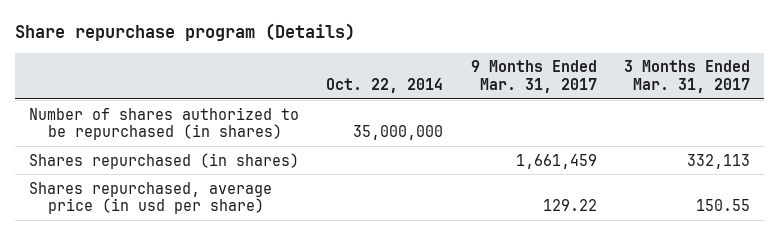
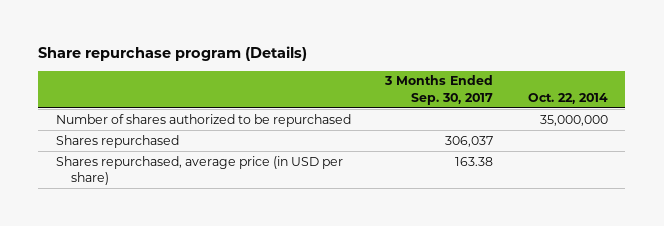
[470,60,597,93] 9 Months Ended Mar. 31, 2017 -> none
[623,60,750,93] 3 Months Ended Mar. 31, 2017 -> none
none -> [384,75,494,105] 3 Months Ended Sep. 30, 2017
[28,106,299,141] Number of shares authorized to be repurchased (in shares) -> [55,113,351,127] Number of shares authorized to be repurchased
[28,152,299,169] Shares repurchased (in shares) -> [55,134,179,148] Shares repurchased
[28,181,272,215] Shares repurchased, average price (in usd per share) -> [55,155,343,186] Shares repurchased, average price (in USD per share)

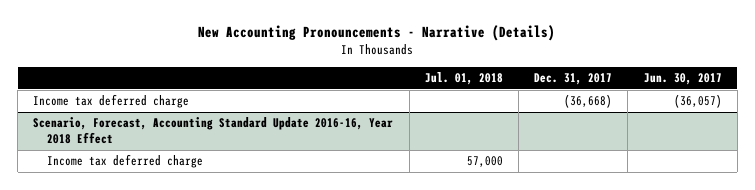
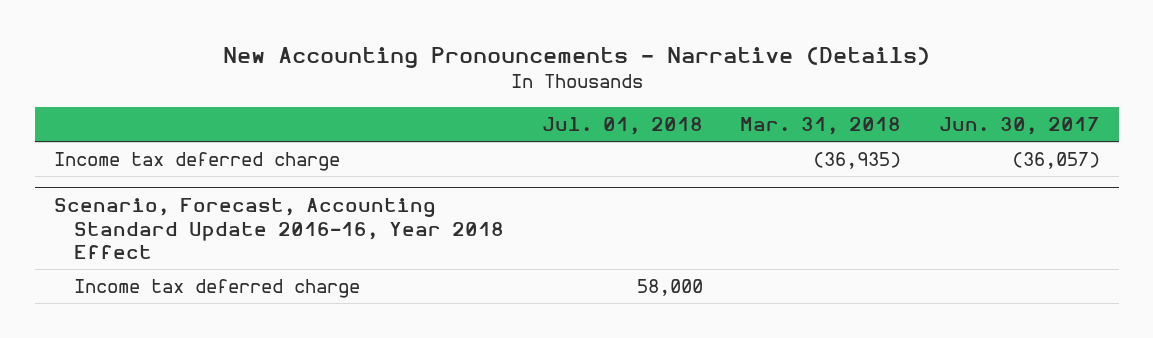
[534,73,613,86] Dec. 31, 2017 -> none
none -> [740,116,902,135] Mar. 31, 2018
[466,156,503,168] 57,000 -> [636,279,703,297] 58,000

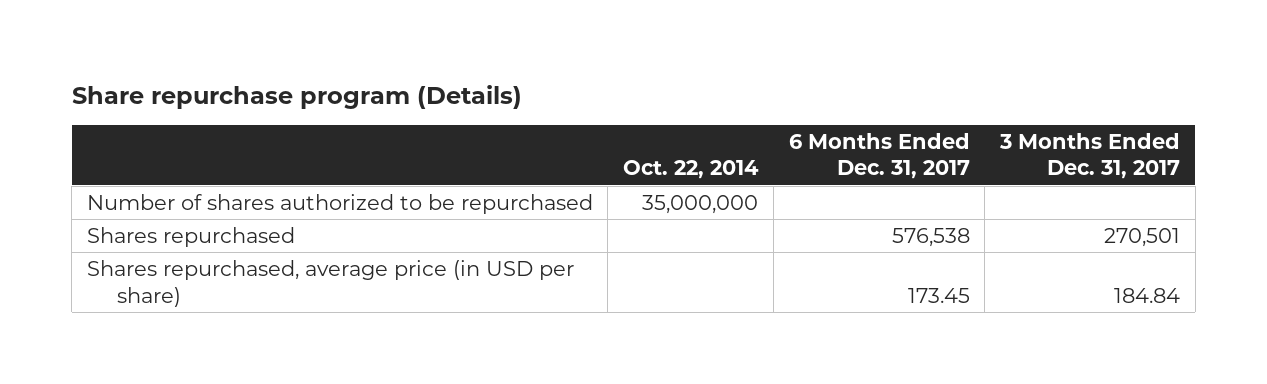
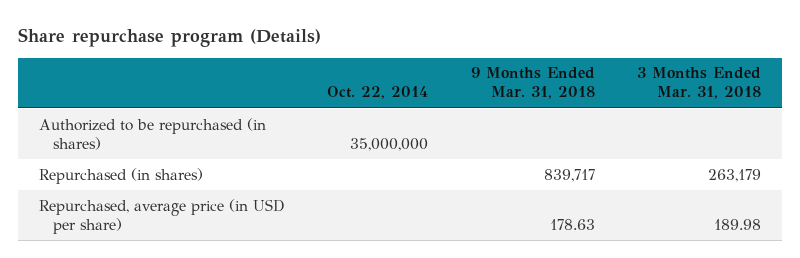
[788,132,970,180] 6 Months Ended Dec. 31, 2017 -> none
[999,132,1181,180] 3 Months Ended Dec. 31, 2017 -> none
none -> [470,67,595,100] 9 Months Ended Mar. 31, 2018
none -> [636,67,761,100] 3 Months Ended Mar. 31, 2018
[86,193,593,214] Number of shares authorized to be repurchased -> [39,117,267,150] Authorized to be repurchased (in shares)
[86,226,295,247] Shares repurchased -> [39,167,204,184] Repurchased (in shares)
[86,259,574,307] Shares repurchased, average price (in USD per share) -> [39,198,286,234] Repurchased, average price (in USD per share)

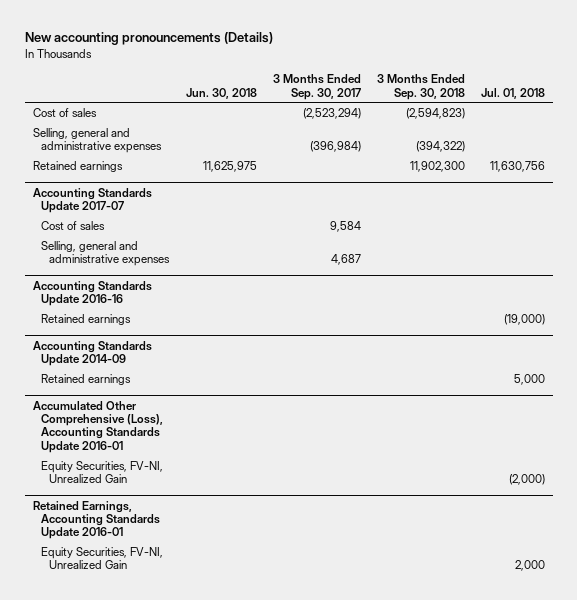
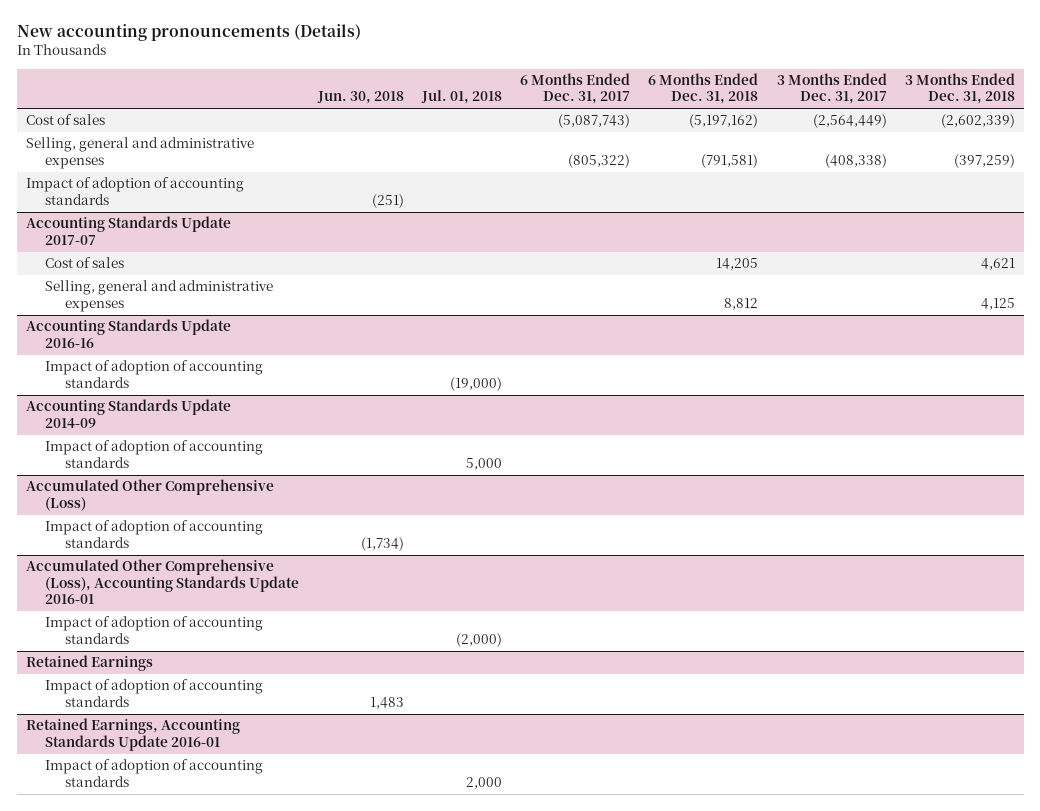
[272,74,361,100] 3 Months Ended Sep. 30, 2017 -> none
[376,74,465,100] 3 Months Ended Sep. 30, 2018 -> none
none -> [520,72,631,105] 6 Months Ended Dec. 31, 2017
none -> [648,72,759,105] 6 Months Ended Dec. 31, 2018
none -> [776,72,887,105] 3 Months Ended Dec. 31, 2017
none -> [904,72,1015,105] 3 Months Ended Dec. 31, 2018
[32,161,123,173] Retained earnings -> none
none -> [25,177,244,205] Impact of adoption of accounting standards
[41,314,132,326] Retained earnings -> none
none -> [45,360,264,388] Impact of adoption of accounting standards
[41,374,132,386] Retained earnings -> none
none -> [45,440,264,468] Impact of adoption of accounting standards
none -> [25,479,274,511] Accumulated Other Comprehensive (Loss)
none -> [45,520,264,548] Impact of adoption of accounting standards
[41,461,164,484] Equity Securities, FV-NI, Unrealized Gain -> none
none -> [45,616,264,644] Impact of adoption of accounting standards
none -> [25,655,153,672] Retained Earnings
none -> [45,679,264,707] Impact of adoption of accounting standards
[41,547,164,570] Equity Securities, FV-NI, Unrealized Gain -> none
none -> [45,759,264,787] Impact of adoption of accounting standards

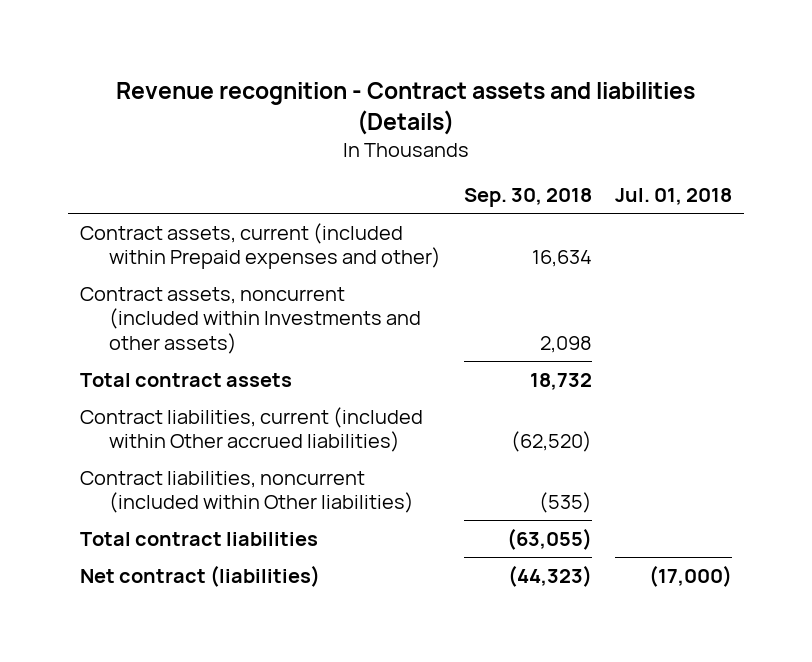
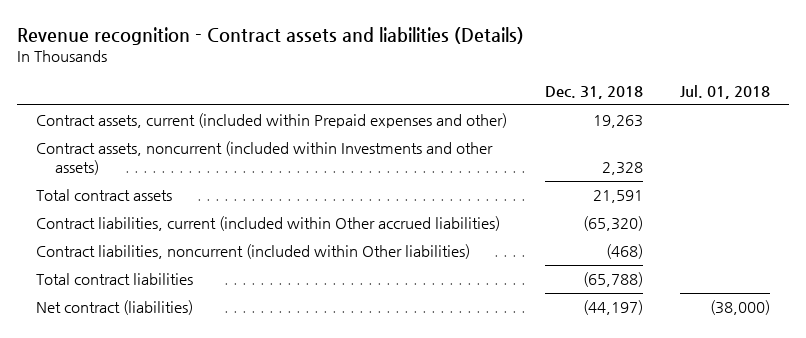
[464,188,593,208] Sep. 30, 2018 -> none
none -> [544,85,643,99] Dec. 31, 2018
[649,564,733,587] (17,000) -> [710,300,771,316] (38,000)

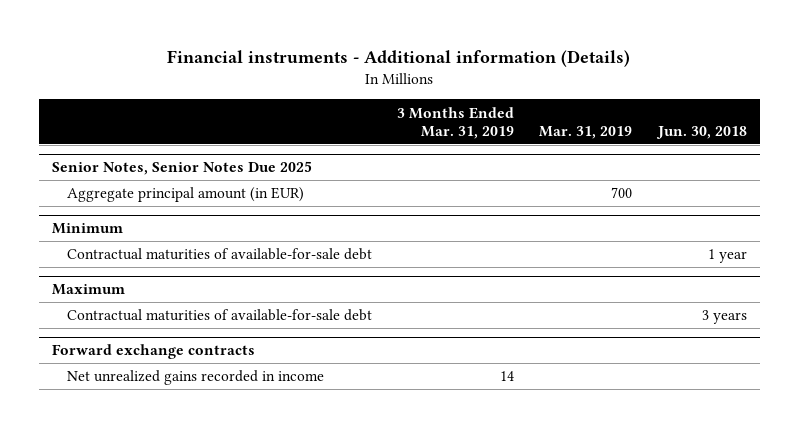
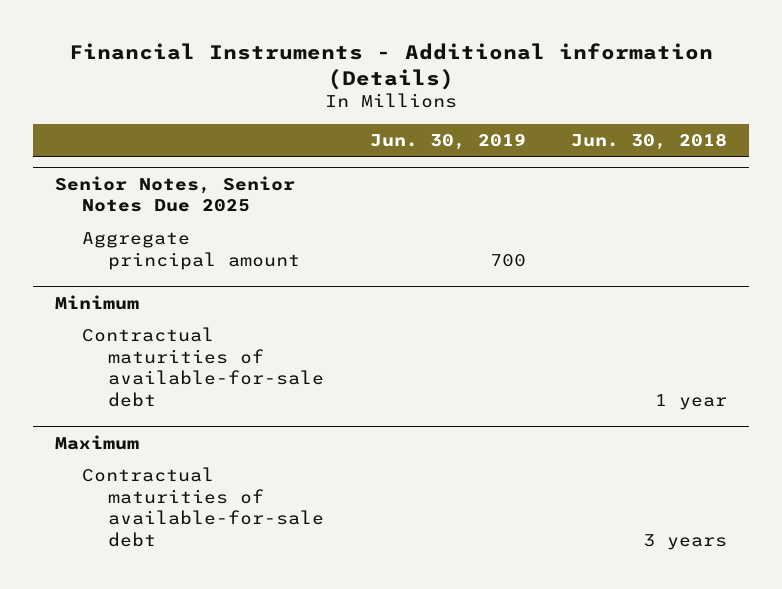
[167,49,631,67] Financial instruments - Additional information (Details) -> [69,42,714,90] Financial Instruments - Additional information (Details)
[397,106,515,139] 3 Months Ended Mar. 31, 2019 -> none
[539,125,633,139] Mar. 31, 2019 -> none
none -> [369,132,526,150] Jun. 30, 2019
[66,187,304,203] Aggregate principal amount (in EUR) -> [81,231,301,270] Aggregate principal amount
[51,344,255,360] Forward exchange contracts -> none
[66,370,324,386] Net unrealized gains recorded in income -> none

